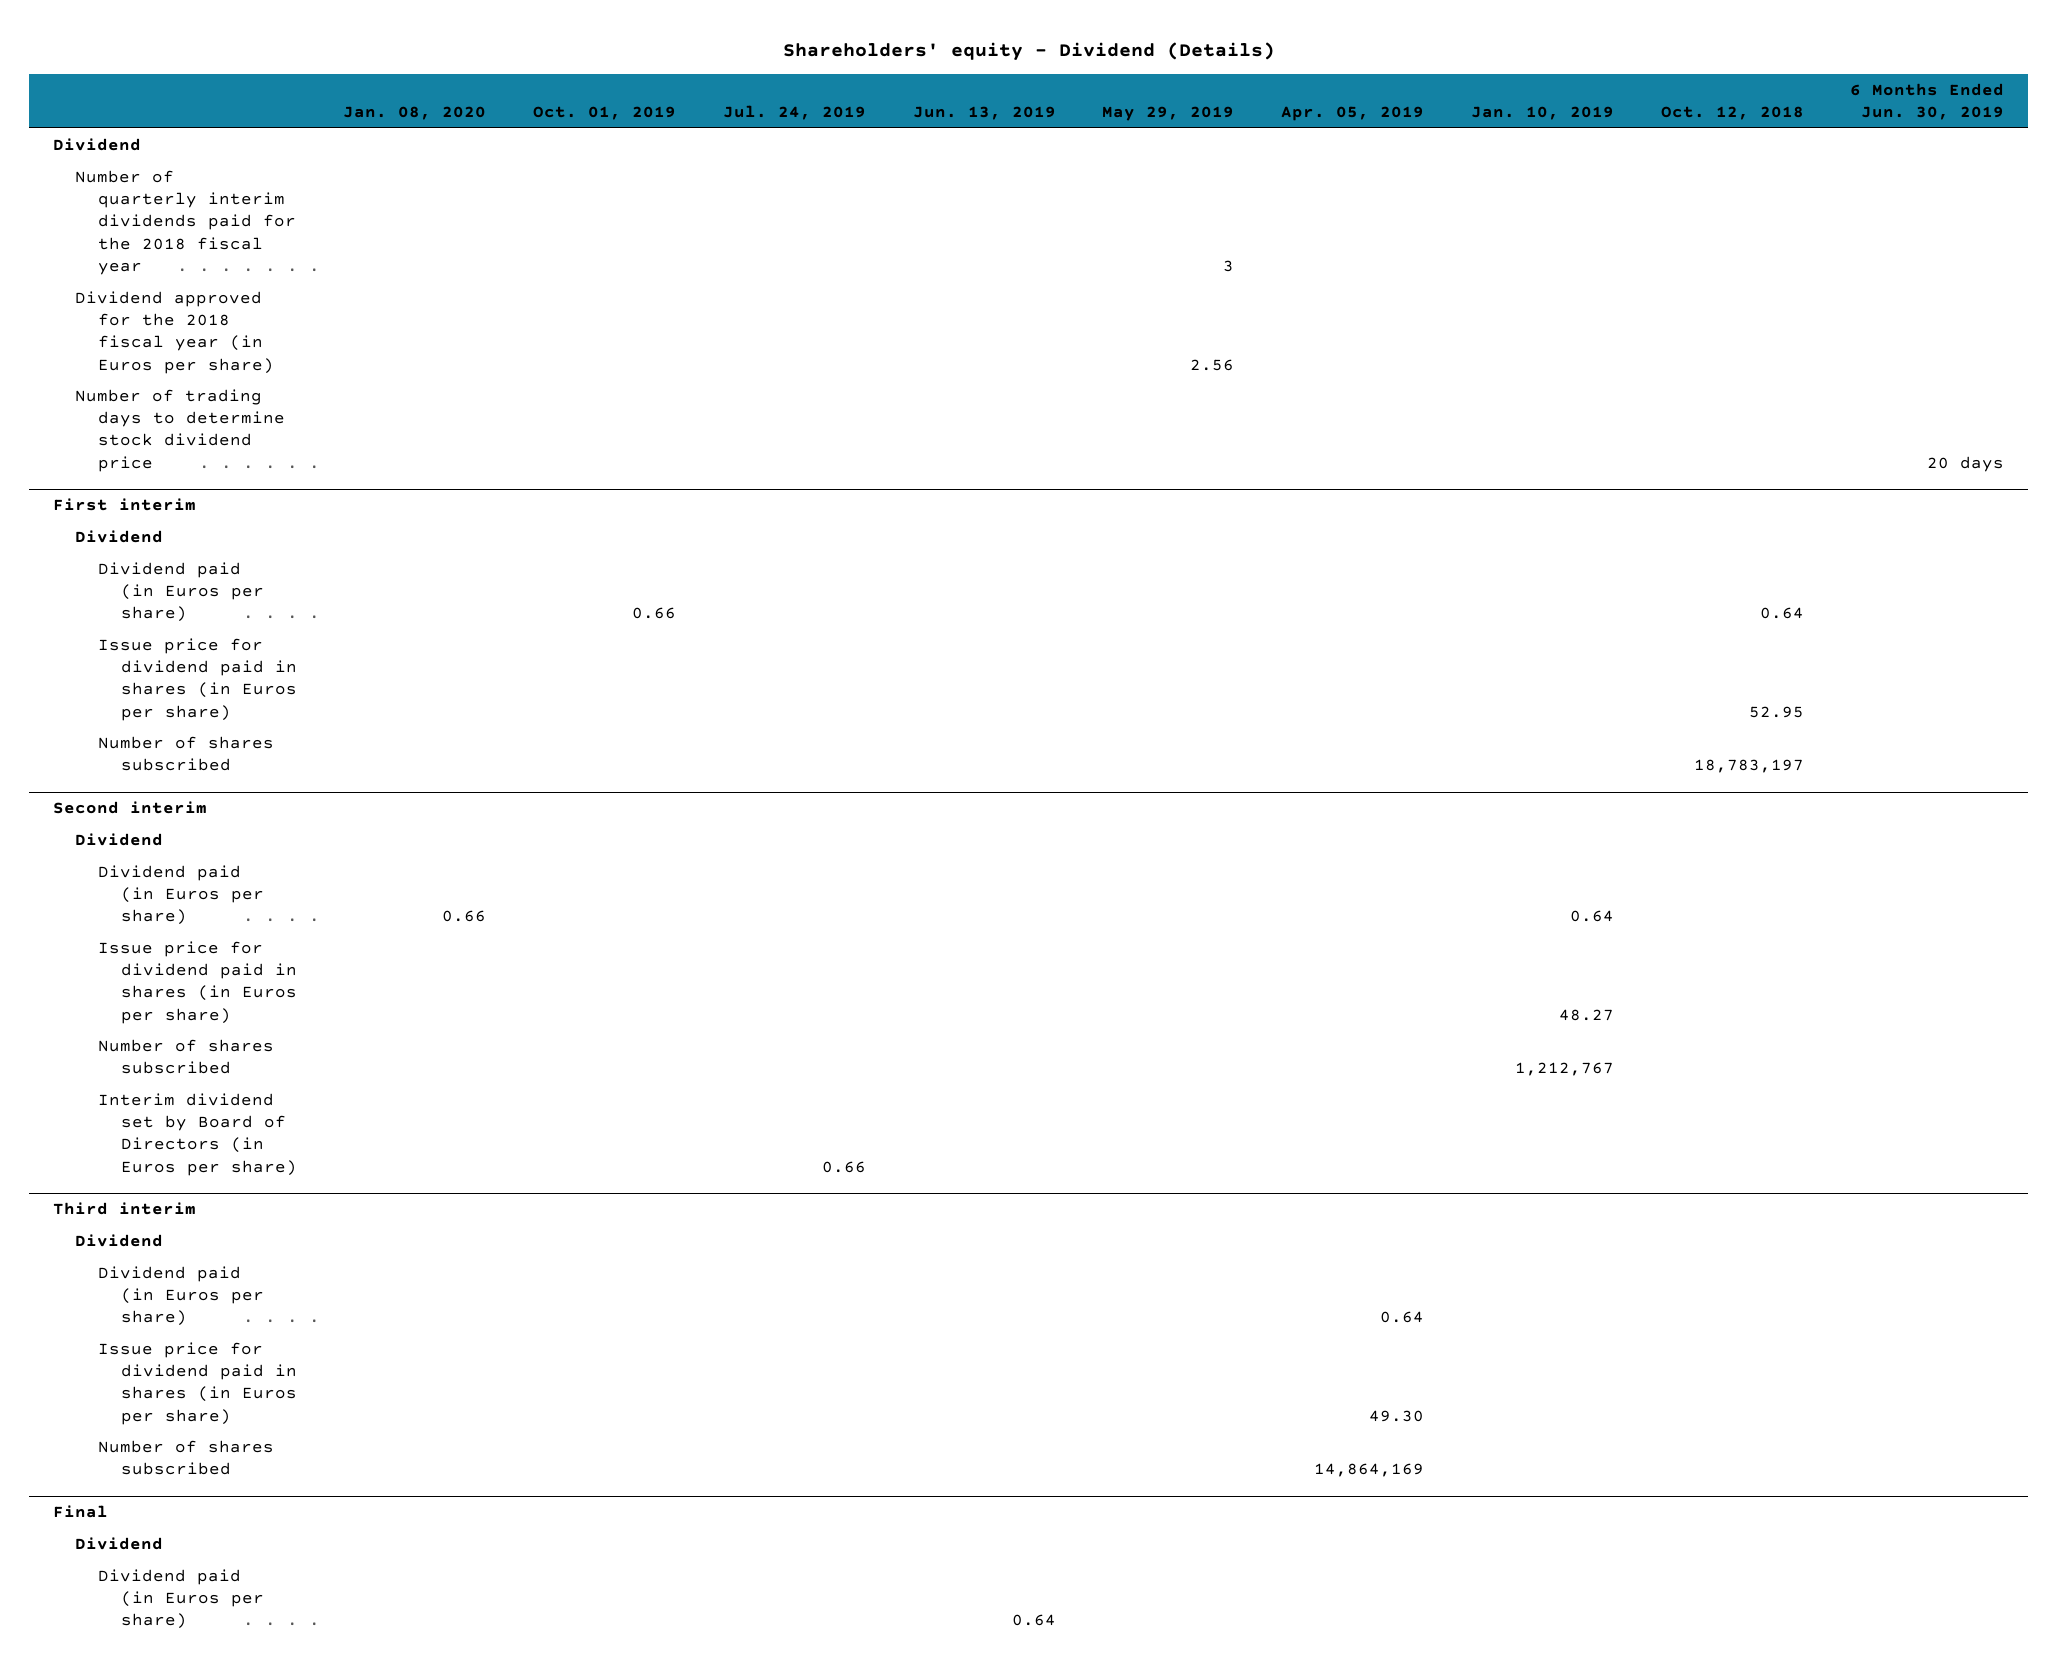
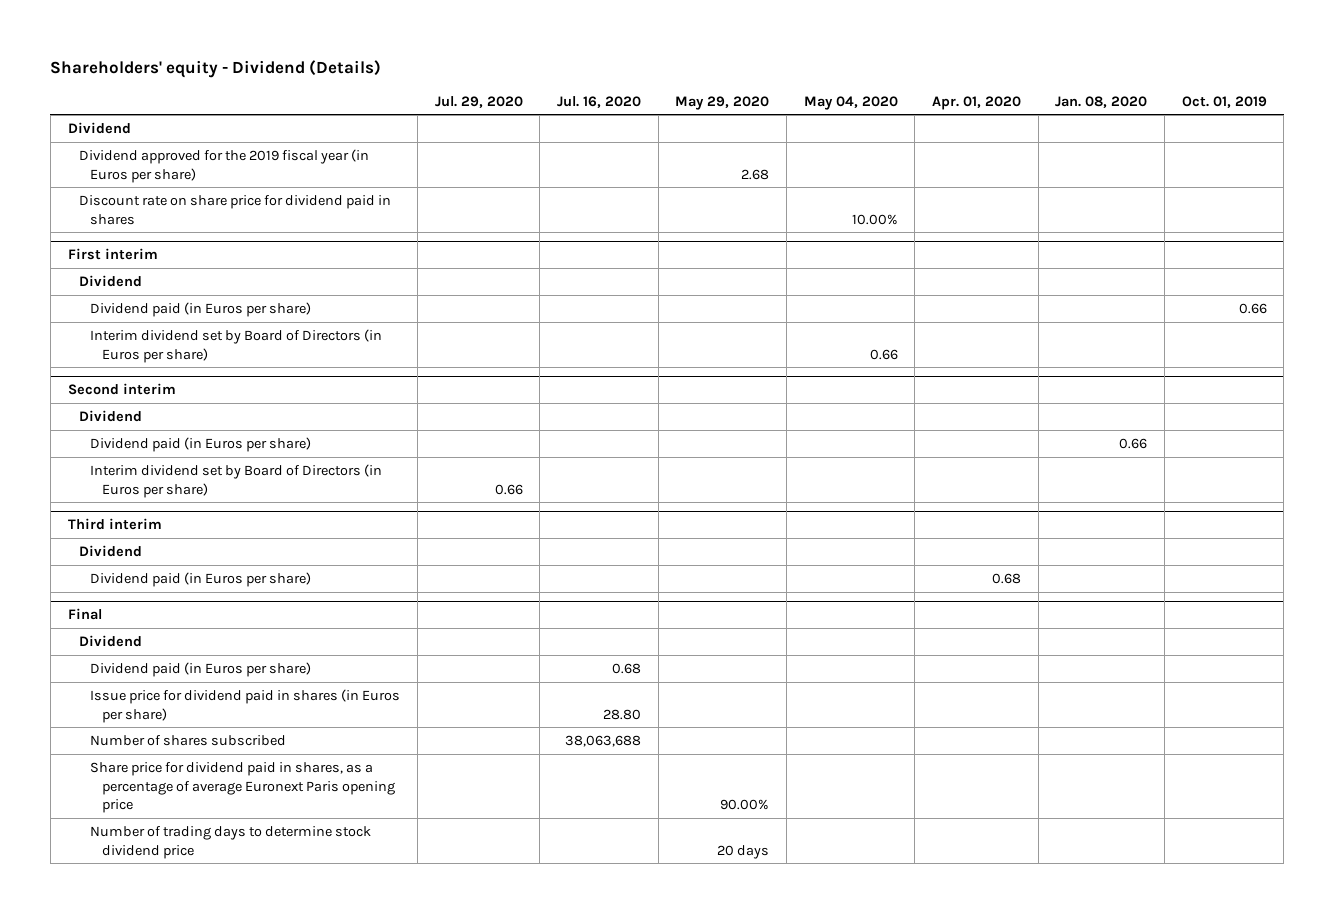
[722,104,866,120] Jul. 24, 2019 -> none
[912,105,1056,120] Jun. 13, 2019 -> none
[1102,105,1235,121] May 29, 2019 -> none
[1281,105,1425,121] Apr. 05, 2019 -> none
[1470,105,1614,120] Jan. 10, 2019 -> none
[1660,105,1804,120] Oct. 12, 2018 -> none
[1850,82,2005,120] 6 Months Ended Jun. 30, 2019 -> none
none -> [434,95,523,108] Jul. 29, 2020
none -> [557,95,642,108] Jul. 16, 2020
none -> [675,95,770,110] May 29, 2020
none -> [803,95,898,110] May 04, 2020
none -> [931,95,1021,110] Apr. 01, 2020
[75,170,296,275] Number of quarterly interim dividends paid for the 2018 fiscal year -> none
[75,389,285,472] Number of trading days to determine stock dividend price -> none
[75,291,274,374] Dividend approved for the 2018 fiscal year (in Euros per share) -> [78,148,369,183] Dividend approved for the 2019 fiscal year (in Euros per share)
none -> [78,194,391,225] Discount rate on share price for dividend paid in shares
[97,638,297,721] Issue price for dividend paid in shares (in Euros per share) -> none
[97,736,274,772] Number of shares subscribed -> none
none -> [90,328,383,363] Interim dividend set by Board of Directors (in Euros per share)
[97,941,297,1024] Issue price for dividend paid in shares (in Euros per share) -> none
[97,1039,274,1075] Number of shares subscribed -> none
[97,1342,297,1425] Issue price for dividend paid in shares (in Euros per share) -> none
[97,1440,274,1476] Number of shares subscribed -> none
none -> [90,688,401,723] Issue price for dividend paid in shares (in Euros per share)
none -> [90,734,287,746] Number of shares subscribed
none -> [90,761,395,814] Share price for dividend paid in shares, as a percentage of average Euronext Paris opening price
none -> [90,825,372,859] Number of trading days to determine stock dividend price

